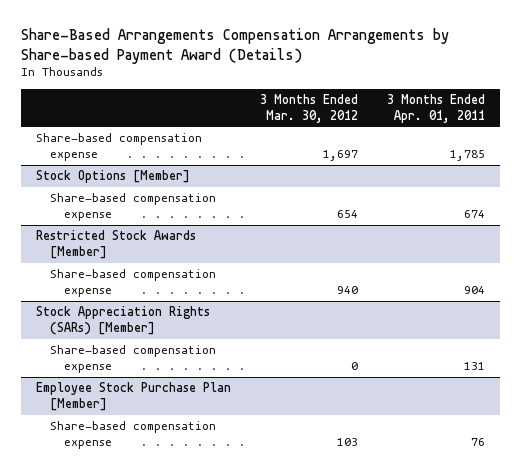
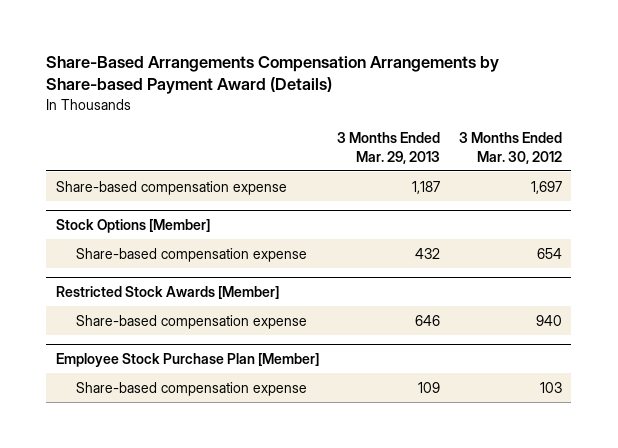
[387,94,486,123] 3 Months Ended Apr. 01, 2011 -> none
none -> [337,132,441,164] 3 Months Ended Mar. 29, 2013
[35,306,210,335] Stock Appreciation Rights (SARs) [Member] -> none
[49,345,216,373] Share-based compensation expense -> none

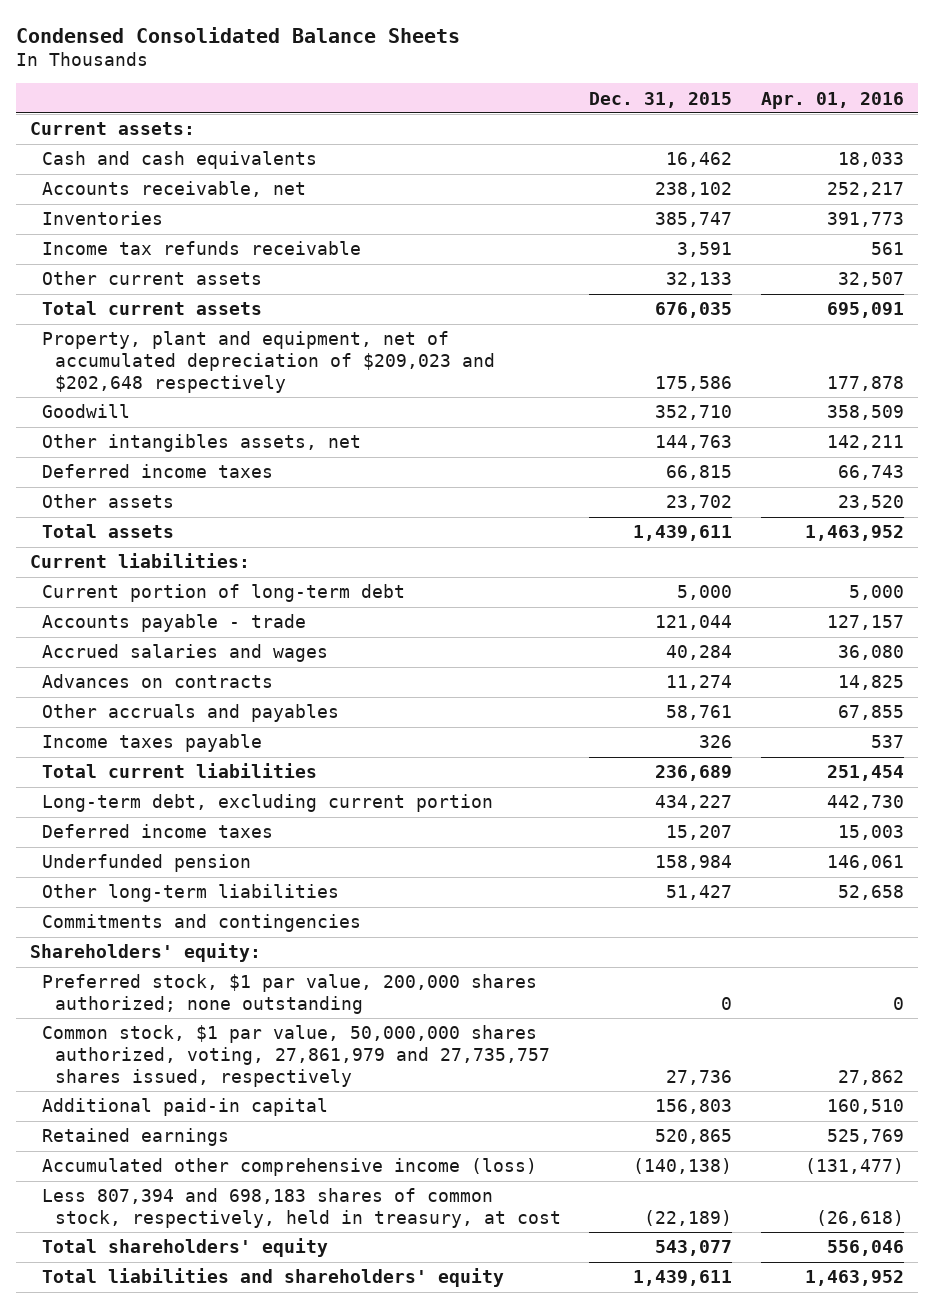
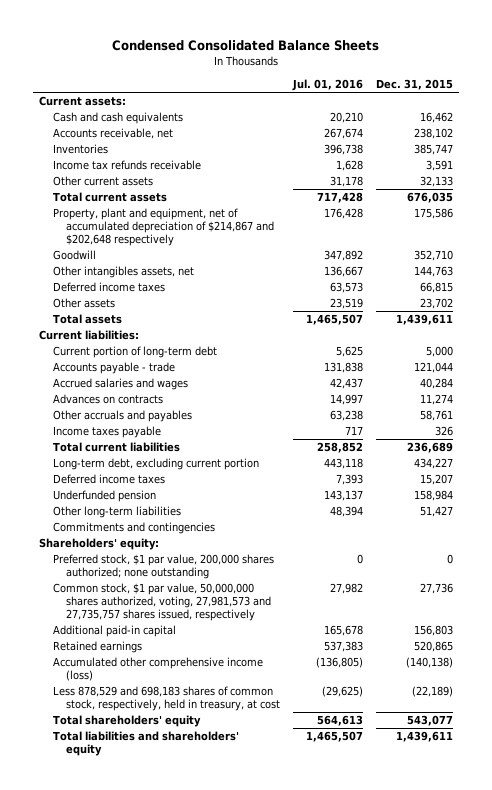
[760,91,904,109] Apr. 01, 2016 -> none
none -> [291,79,363,92] Jul. 01, 2016
[42,331,495,393] Property, plant and equipment, net of accumulated depreciation of $209,023 and $202,648 respectively -> [52,208,274,246] Property, plant and equipment, net of accumulated depreciation of $214,867 and $202,648 respectively
[42,1025,550,1087] Common stock, $1 par value, 50,000,000 shares authorized, voting, 27,861,979 and 27,735,757 shares issued, respectively -> [52,583,271,621] Common stock, $1 par value, 50,000,000 shares authorized, voting, 27,981,573 and 27,735,757 shares issued, respectively
[42,1188,561,1228] Less 807,394 and 698,183 shares of common stock, respectively, held in treasury, at cost -> [52,686,280,711] Less 878,529 and 698,183 shares of common stock, respectively, held in treasury, at cost

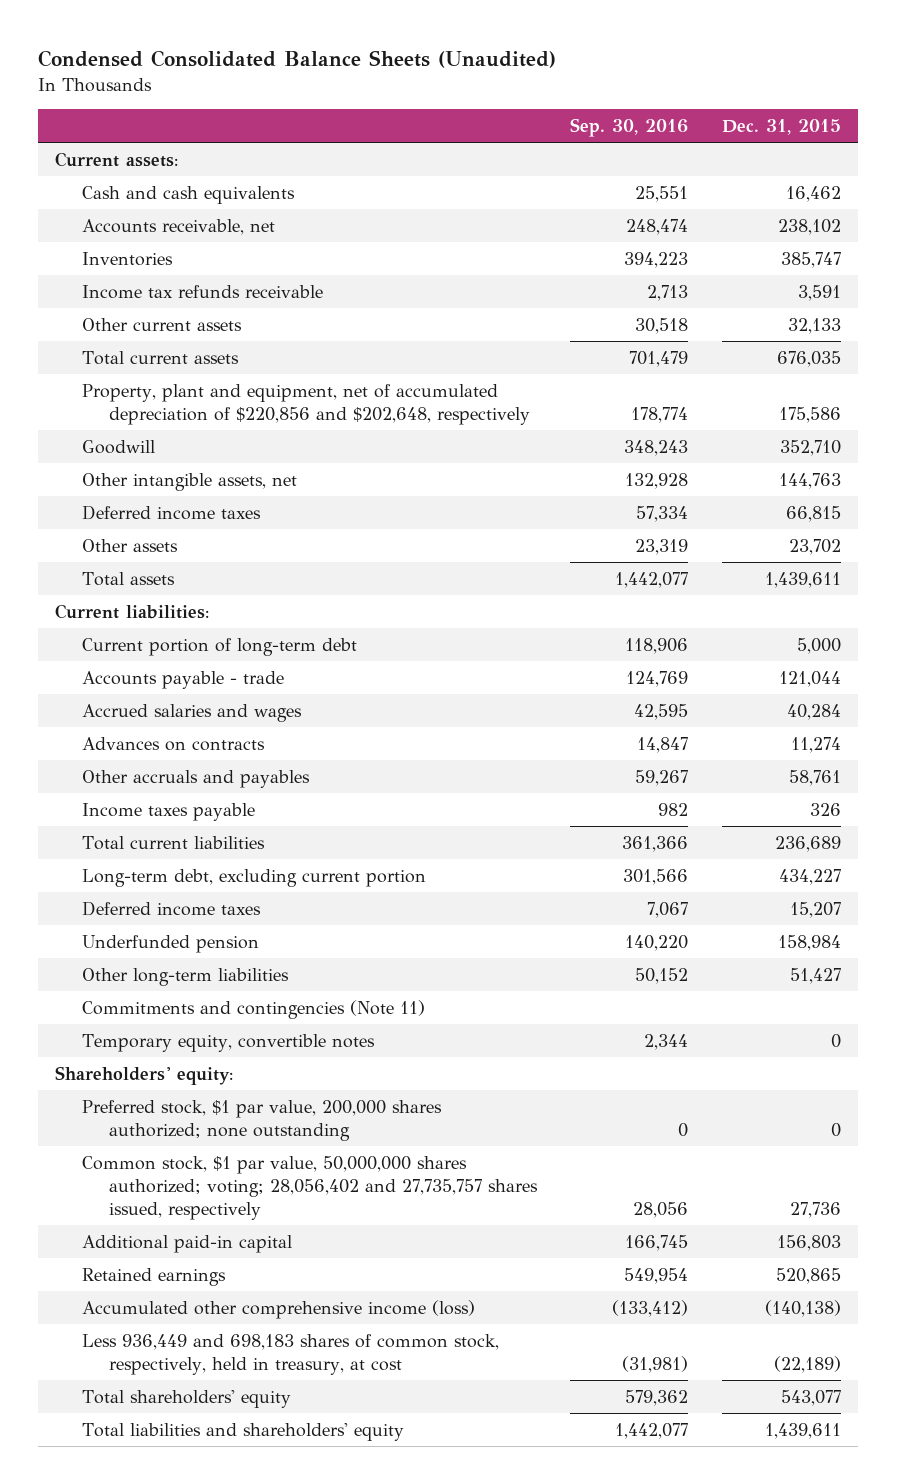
[111,39,379,51] Condensed Consolidated Balance Sheets -> [38,50,557,69] Condensed Consolidated Balance Sheets (Unaudited)
[291,79,363,92] Jul. 01, 2016 -> none
none -> [570,117,689,137] Sep. 30, 2016
[52,208,274,246] Property, plant and equipment, net of accumulated depreciation of $214,867 and $202,648 respectively -> [81,383,530,425] Property, plant and equipment, net of accumulated depreciation of $220,856 and $202,648, respectively
[52,266,194,279] Other intangibles assets, net -> [81,472,297,491] Other intangible assets, net
[52,522,215,535] Commitments and contingencies -> [81,999,425,1019] Commitments and contingencies (Note 11)
none -> [81,1033,375,1052] Temporary equity, convertible notes
[52,583,271,621] Common stock, $1 par value, 50,000,000 shares authorized, voting, 27,981,573 and 27,735,757 shares issued, respectively -> [81,1155,538,1220] Common stock, $1 par value, 50,000,000 shares authorized; voting; 28,056,402 and 27,735,757 shares issued, respectively
[52,686,280,711] Less 878,529 and 698,183 shares of common stock, respectively, held in treasury, at cost -> [81,1333,499,1375] Less 936,449 and 698,183 shares of common stock, respectively, held in treasury, at cost

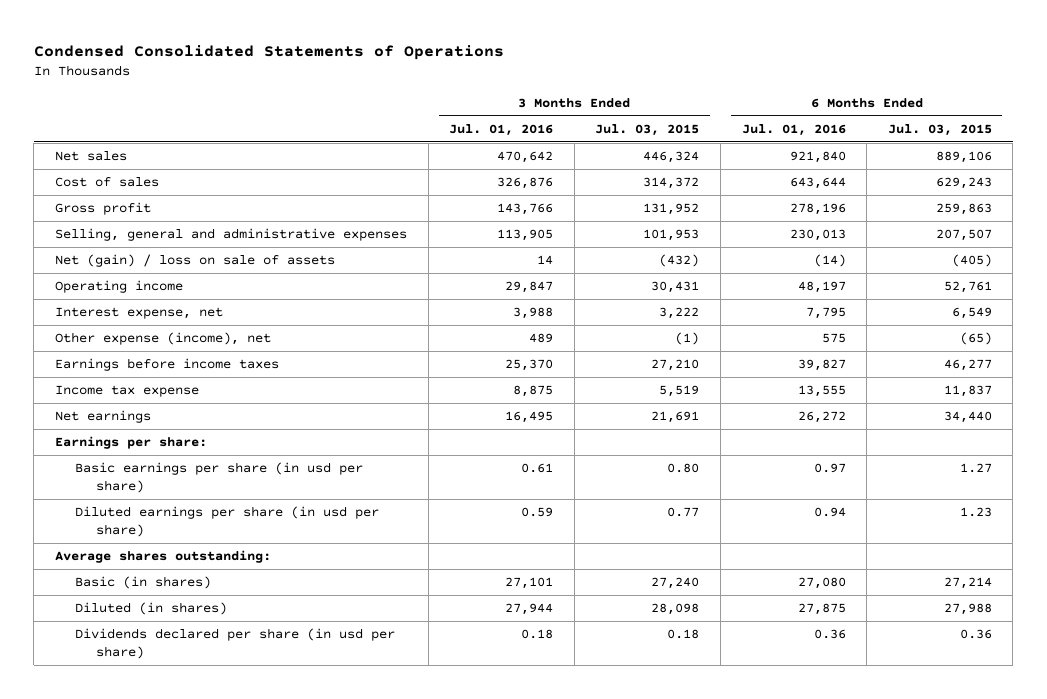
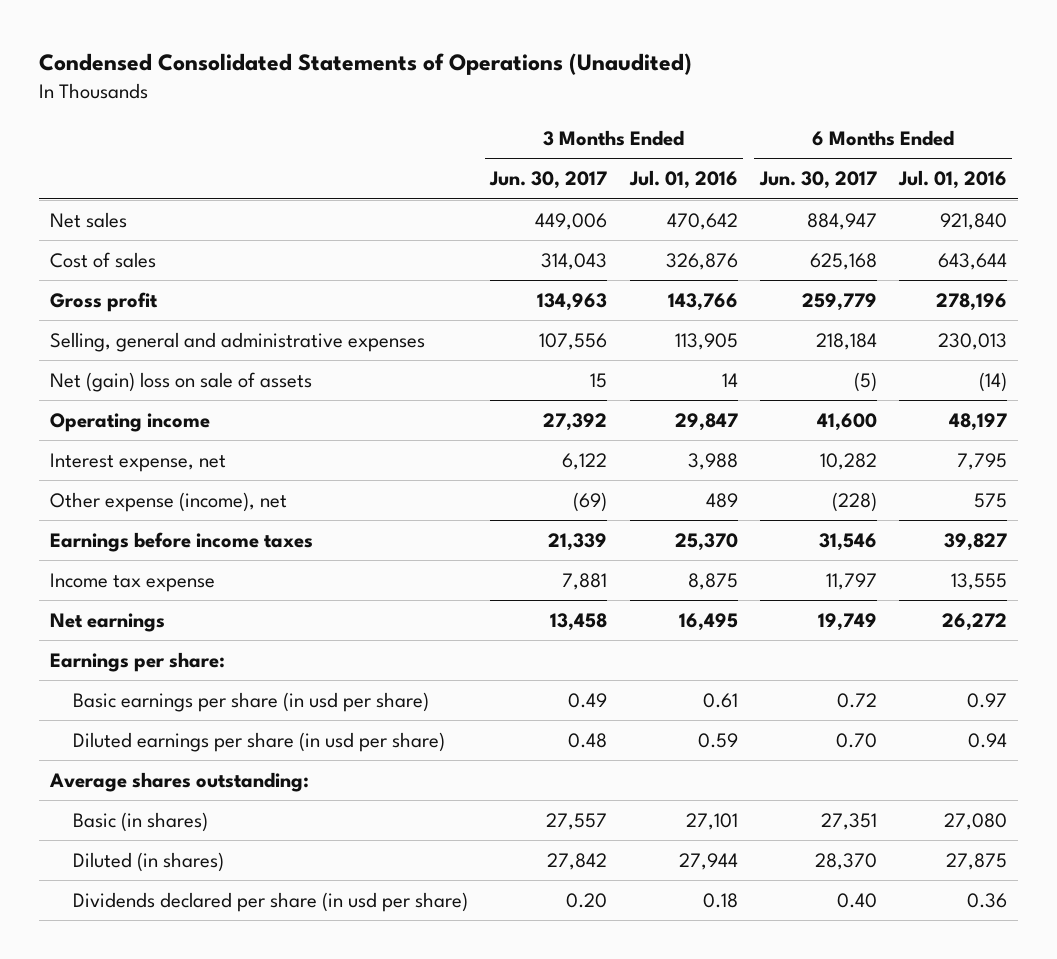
[33,45,504,61] Condensed Consolidated Statements of Operations -> [38,53,692,76] Condensed Consolidated Statements of Operations (Unaudited)
[595,123,700,136] Jul. 03, 2015 -> none
[887,123,992,136] Jul. 03, 2015 -> none
none -> [489,171,608,190] Jun. 30, 2017
none -> [758,171,877,190] Jun. 30, 2017
[55,254,336,268] Net (gain) / loss on sale of assets -> [49,371,312,392] Net (gain) loss on sale of assets

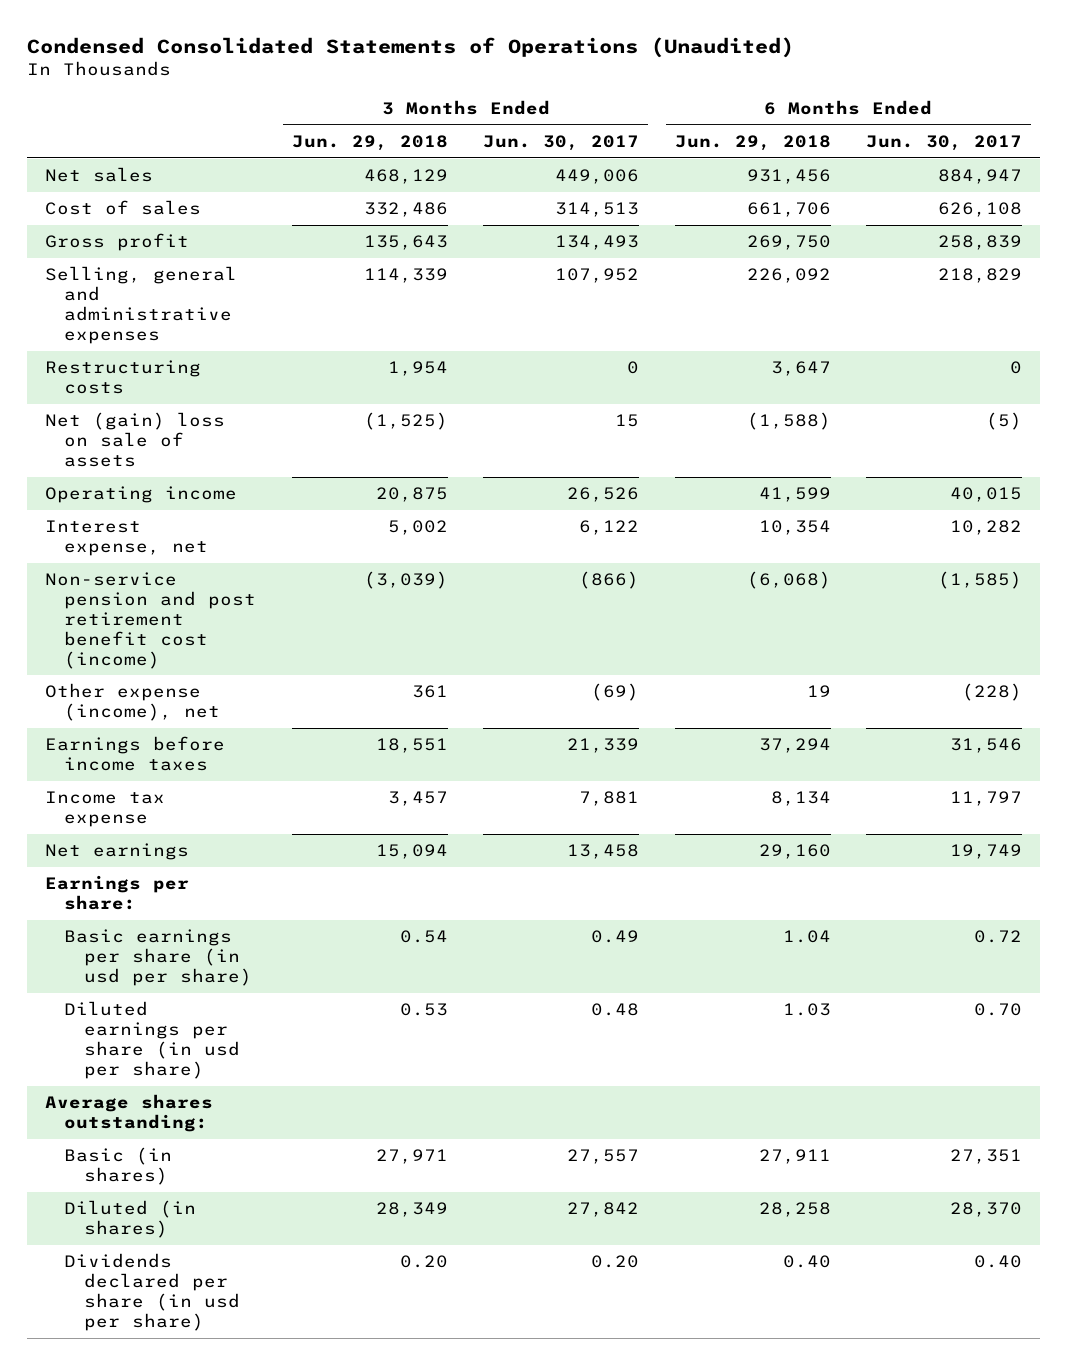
[628,170,738,190] Jul. 01, 2016 -> none
[897,170,1007,190] Jul. 01, 2016 -> none
none -> [291,134,448,151] Jun. 29, 2018
none -> [674,134,831,151] Jun. 29, 2018
[541,252,608,270] 314,043 -> [555,202,640,218] 314,513
[809,252,877,270] 625,168 -> [938,202,1023,218] 626,108
[537,292,608,311] 134,963 -> [555,235,640,251] 134,493
[801,292,877,311] 259,779 -> [938,235,1023,251] 258,839
[539,332,608,350] 107,556 -> [555,268,640,284] 107,952
[815,332,877,350] 218,184 -> [938,268,1023,284] 218,829
none -> [45,360,202,395] Restructuring costs
[543,412,608,431] 27,392 -> [567,487,640,503] 26,526
[816,412,877,431] 41,600 -> [950,487,1023,503] 40,015
none -> [45,572,257,669] Non-service pension and post retirement benefit cost (income)

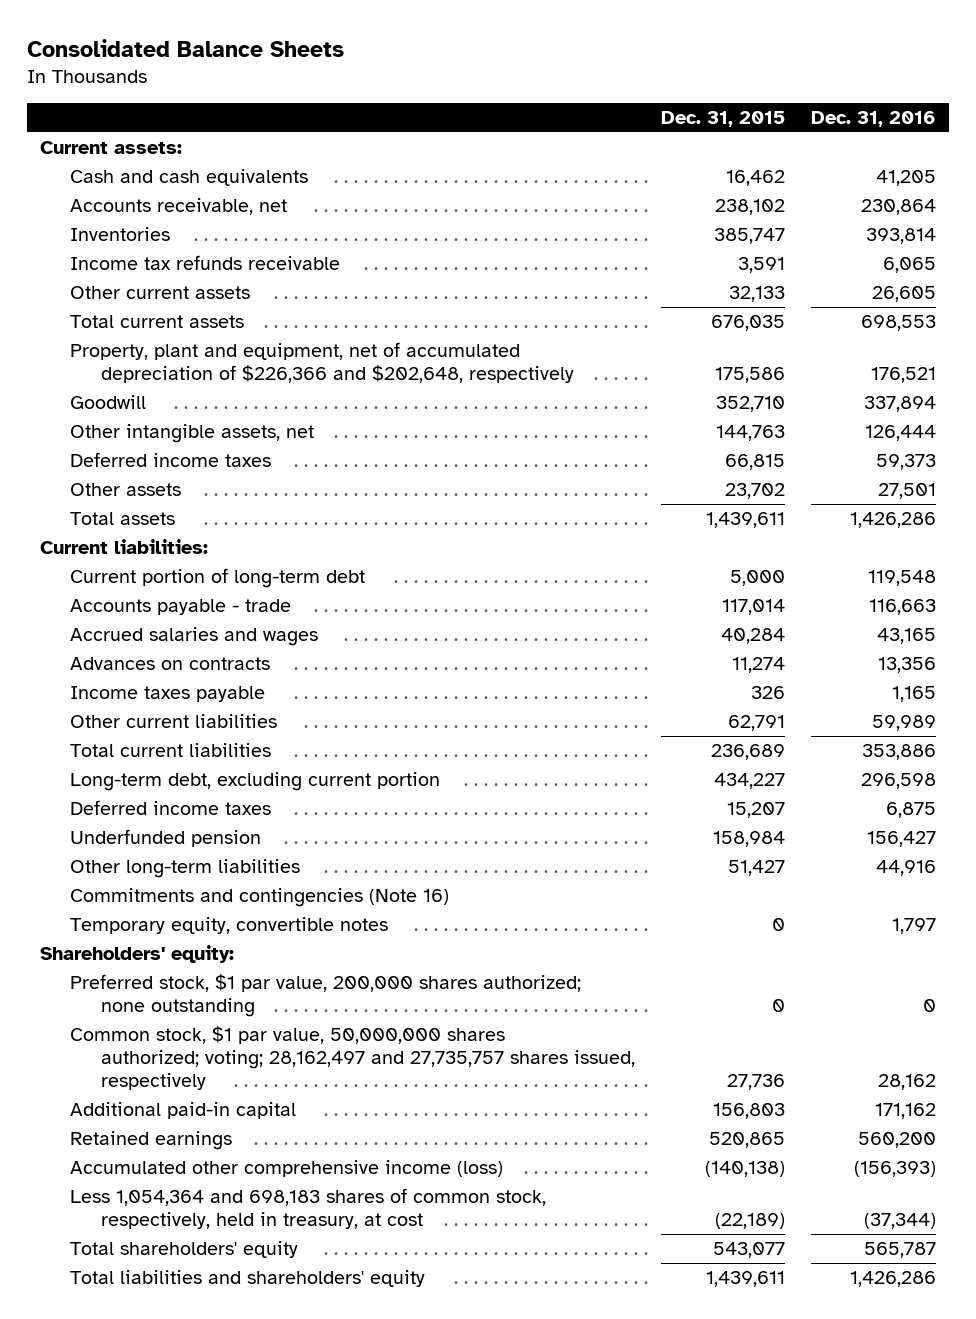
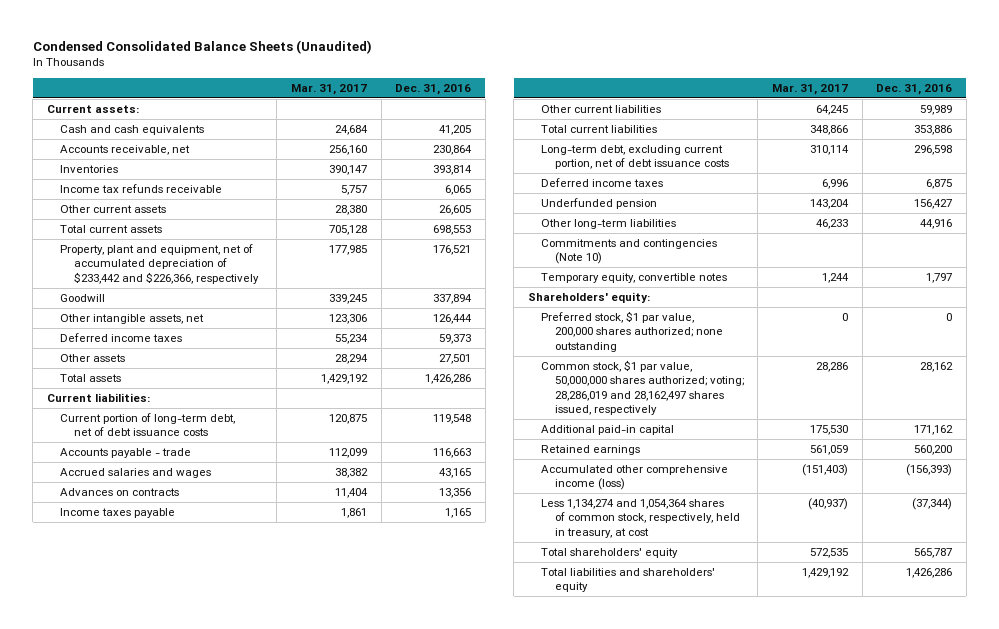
[26,39,344,58] Consolidated Balance Sheets -> [32,39,372,54] Condensed Consolidated Balance Sheets (Unaudited)
[660,110,785,127] Dec. 31, 2015 -> none
none -> [290,83,367,95] Mar. 31, 2017
[70,342,574,383] Property, plant and equipment, net of accumulated depreciation of $226,366 and $202,648, respectively -> [60,244,259,284] Property, plant and equipment, net of accumulated depreciation of $233,442 and $226,366, respectively
[70,568,366,589] Current portion of long-term debt -> [60,413,236,437] Current portion of long-term debt, net of debt issuance costs
[70,772,441,792] Long-term debt, excluding current portion -> [541,145,729,170] Long-term debt, excluding current portion, net of debt issuance costs
[70,888,450,908] Commitments and contingencies (Note 16) -> [541,239,718,265] Commitments and contingencies (Note 10)
[70,1026,635,1090] Common stock, $1 par value, 50,000,000 shares authorized; voting; 28,162,497 and 27,735,757 shares issued, respectively -> [541,360,744,416] Common stock, $1 par value, 50,000,000 shares authorized; voting; 28,286,019 and 28,162,497 shares issued, respectively
[70,1188,547,1229] Less 1,054,364 and 698,183 shares of common stock, respectively, held in treasury, at cost -> [541,499,740,538] Less 1,134,274 and 1,054,364 shares of common stock, respectively, held in treasury, at cost

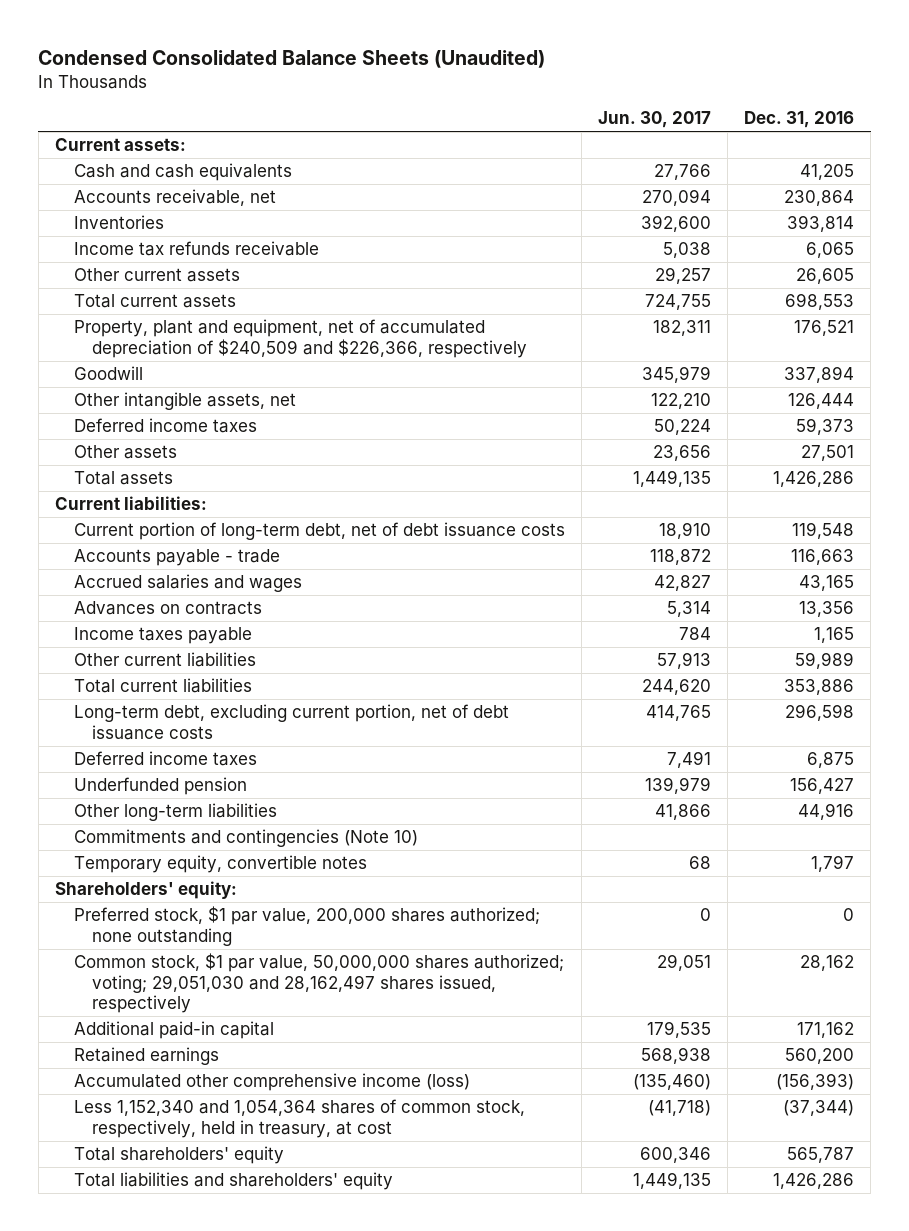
[290,83,367,95] Mar. 31, 2017 -> none
none -> [597,111,711,129] Jun. 30, 2017
[60,244,259,284] Property, plant and equipment, net of accumulated depreciation of $233,442 and $226,366, respectively -> [73,319,528,358] Property, plant and equipment, net of accumulated depreciation of $240,509 and $226,366, respectively
[541,360,744,416] Common stock, $1 par value, 50,000,000 shares authorized; voting; 28,286,019 and 28,162,497 shares issued, respectively -> [73,953,564,1014] Common stock, $1 par value, 50,000,000 shares authorized; voting; 29,051,030 and 28,162,497 shares issued, respectively
[541,499,740,538] Less 1,134,274 and 1,054,364 shares of common stock, respectively, held in treasury, at cost -> [73,1099,525,1138] Less 1,152,340 and 1,054,364 shares of common stock, respectively, held in treasury, at cost

